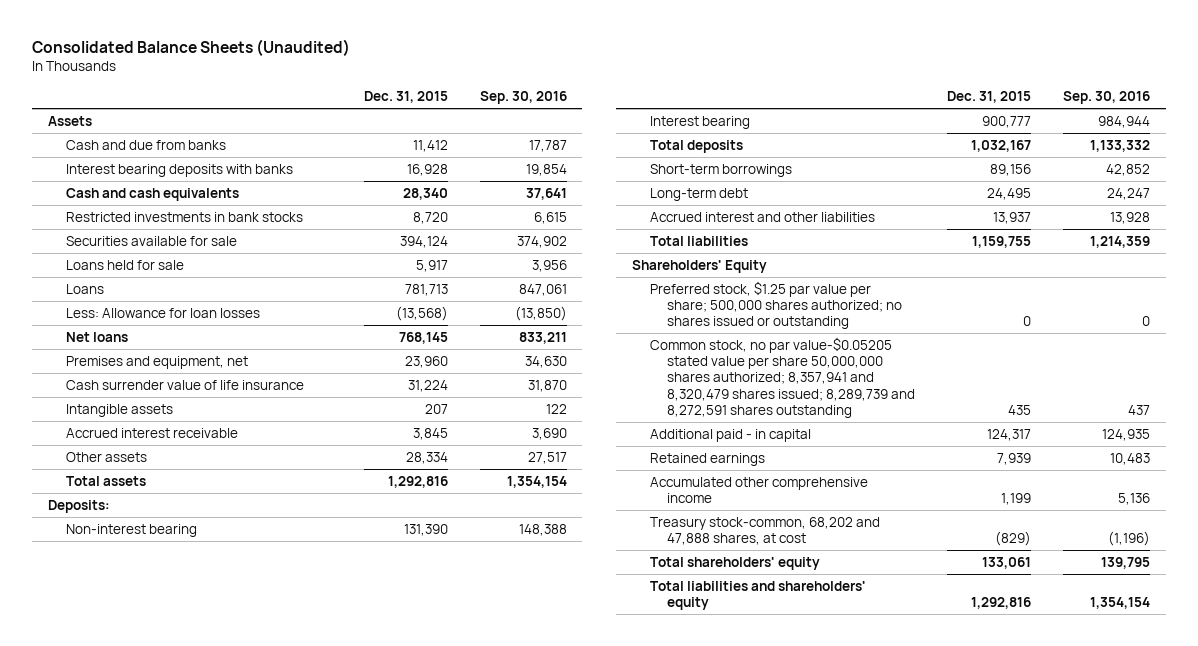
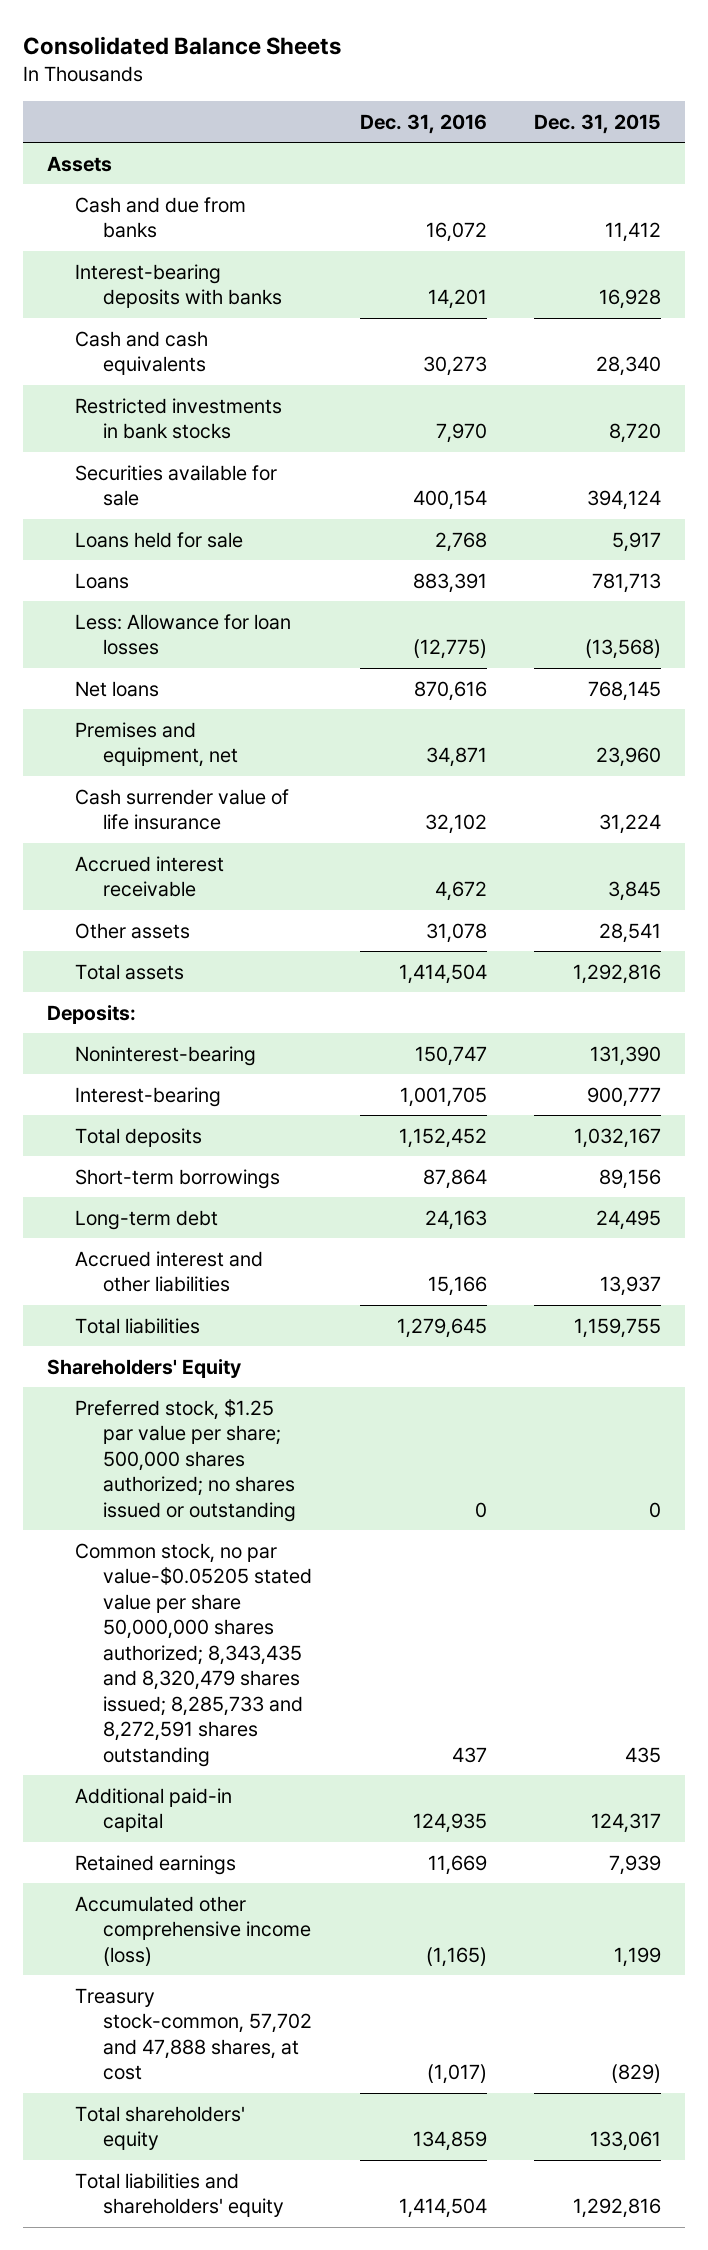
[32,39,351,57] Consolidated Balance Sheets (Unaudited) -> [22,36,341,56] Consolidated Balance Sheets
[479,91,567,105] Sep. 30, 2016 -> none
none -> [359,113,487,134] Dec. 31, 2016
[65,163,293,177] Interest bearing deposits with banks -> [74,263,282,309] Interest-bearing deposits with banks
[65,403,173,417] Intangible assets -> none
[405,451,448,464] 28,334 -> [599,922,662,943] 28,541
[65,523,197,537] Non-interest bearing -> [74,1045,256,1066] Noninterest-bearing
[649,115,750,129] Interest bearing -> [74,1086,221,1107] Interest-bearing
[649,336,916,418] Common stock, no par value-$0.05205 stated value per share 50,000,000 shares authorized; 8,357,941 and 8,320,479 shares issued; 8,289,739 and 8,272,591 shares outstanding -> [74,1542,312,1767] Common stock, no par value-$0.05205 stated value per share 50,000,000 shares authorized; 8,343,435 and 8,320,479 shares issued; 8,285,733 and 8,272,591 shares outstanding
[649,428,811,442] Additional paid - in capital -> [74,1787,232,1833] Additional paid-in capital
[649,476,868,504] Accumulated other comprehensive income -> [74,1895,311,1966] Accumulated other comprehensive income (loss)
[649,516,880,546] Treasury stock-common, 68,202 and 47,888 shares, at cost -> [74,1987,312,2081] Treasury stock-common, 57,702 and 47,888 shares, at cost

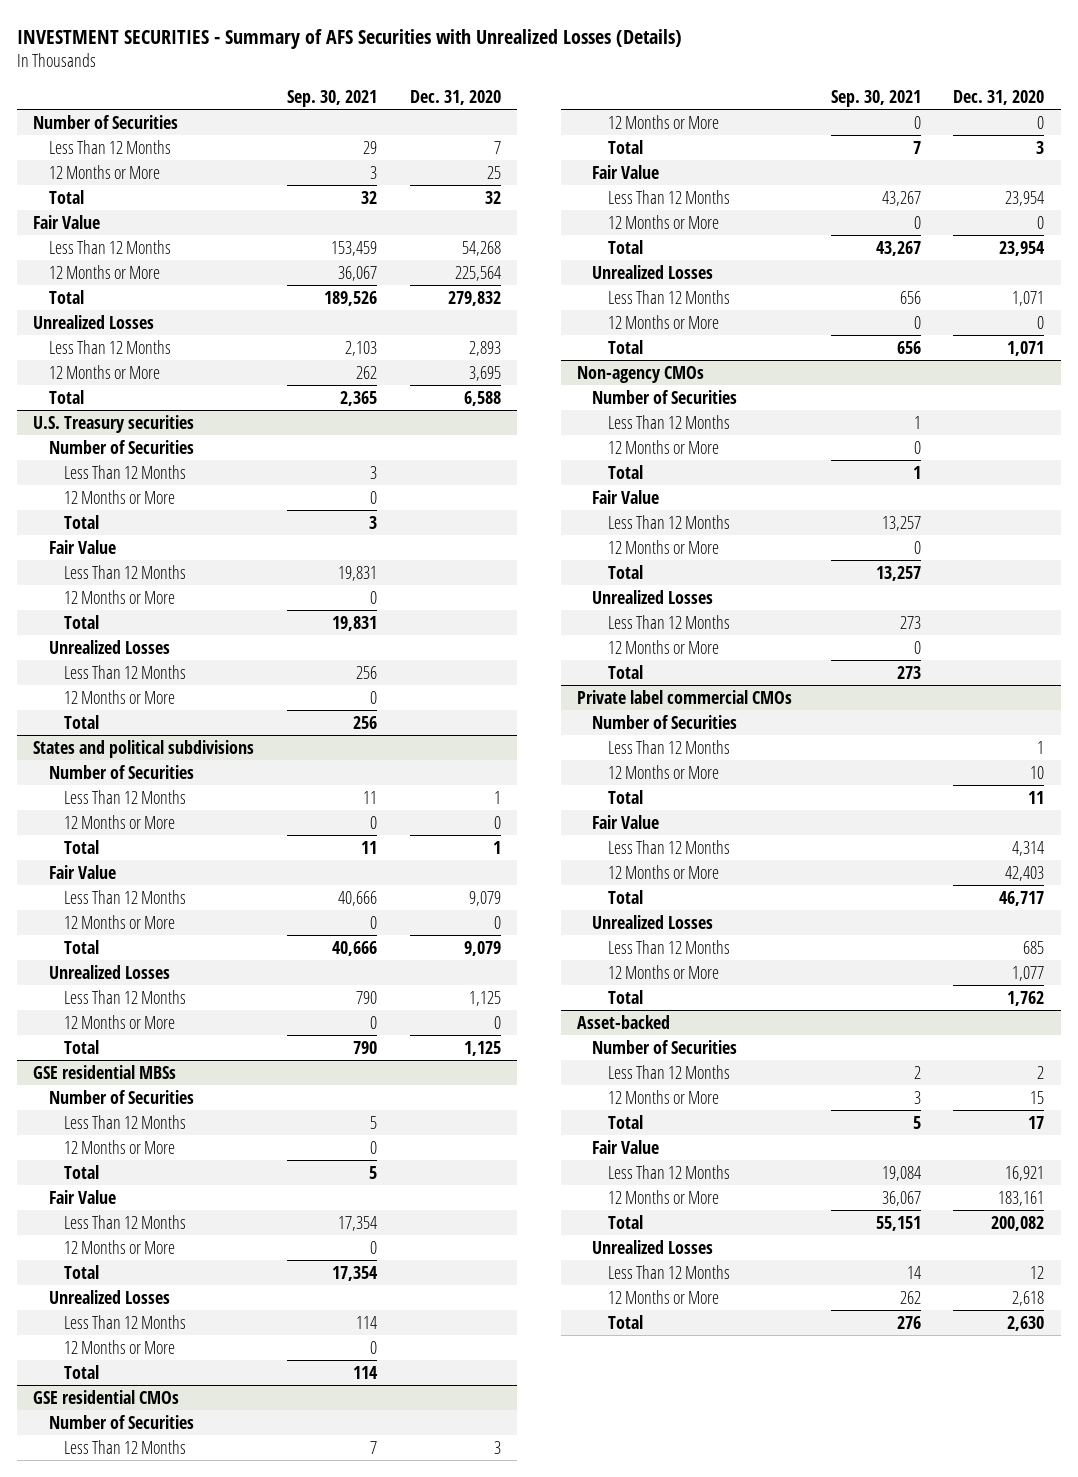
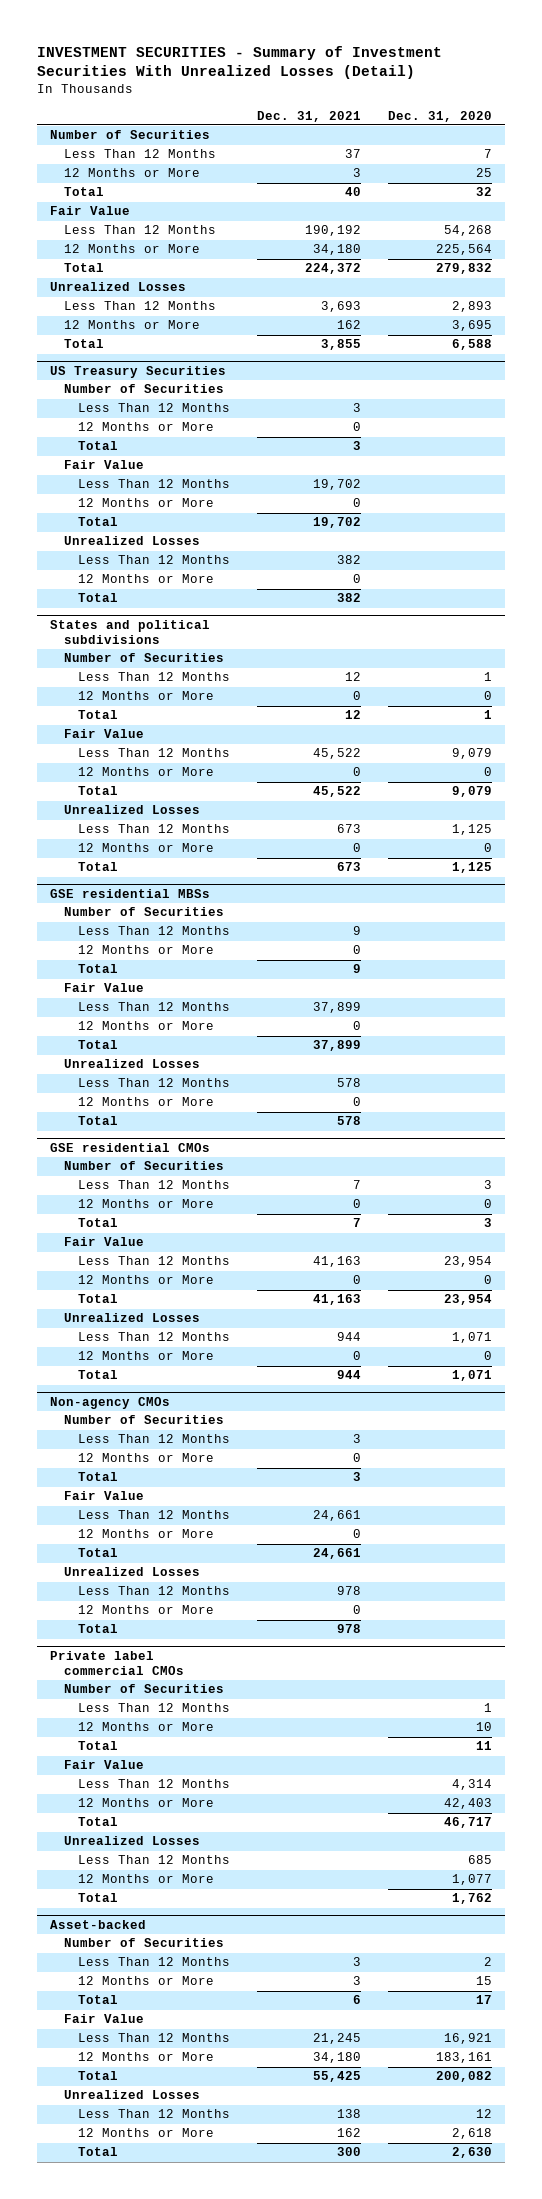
[16,28,682,49] INVESTMENT SECURITIES - Summary of AFS Securities with Unrealized Losses (Details) -> [36,45,442,80] INVESTMENT SECURITIES - Summary of Investment Securities With Unrealized Losses (Detail)
[286,90,377,108] Sep. 30, 2021 -> none
none -> [256,110,361,122] Dec. 31, 2021
[33,414,195,433] U.S. Treasury securities -> [50,366,227,379] US Treasury Securities

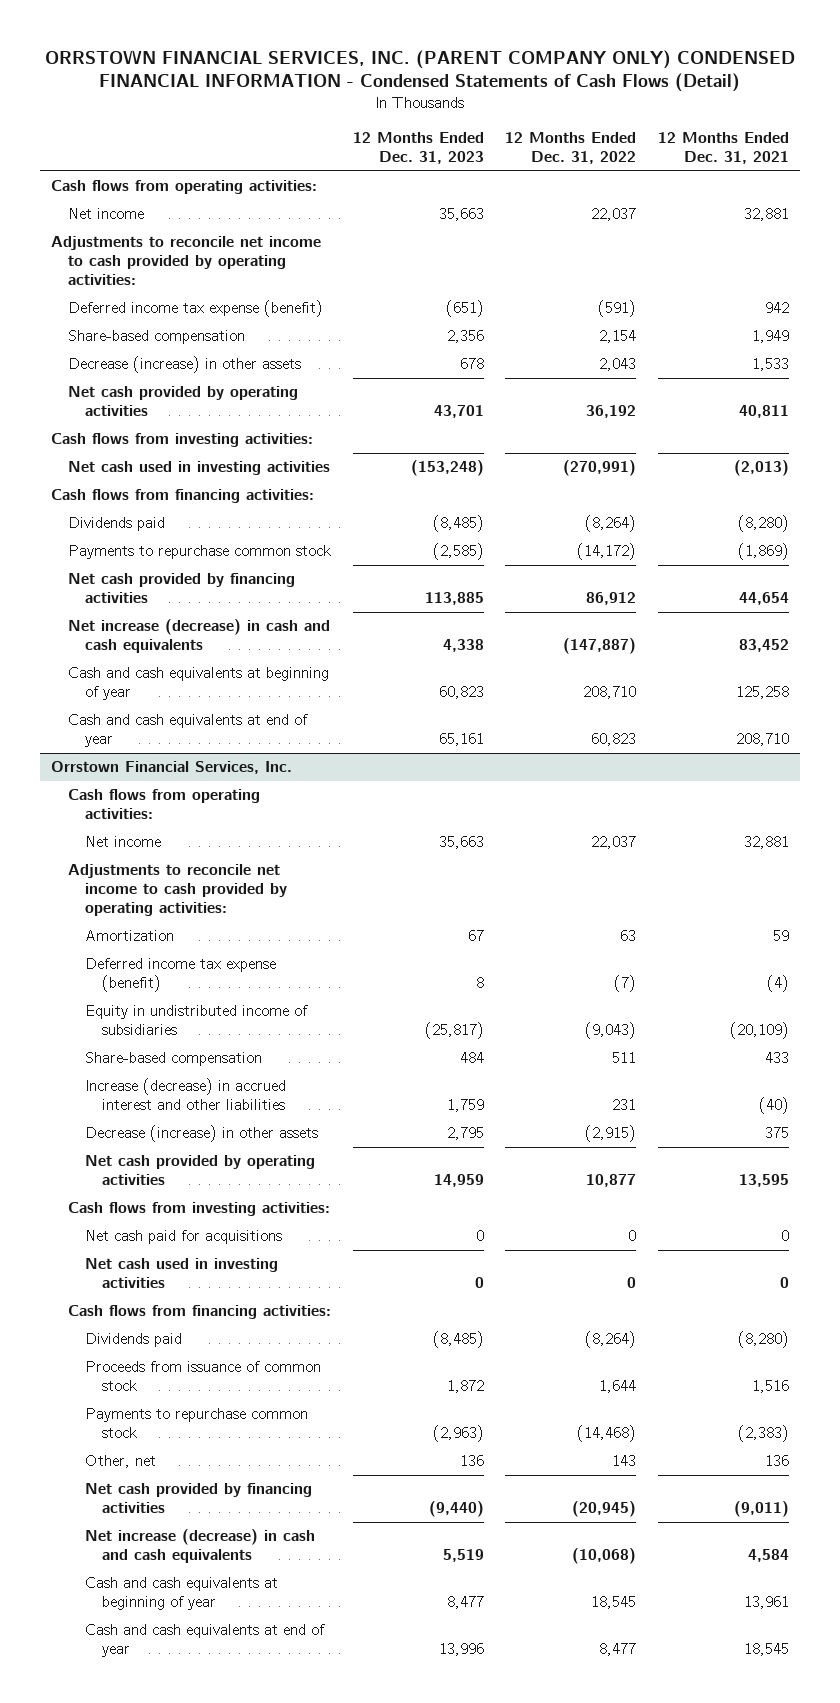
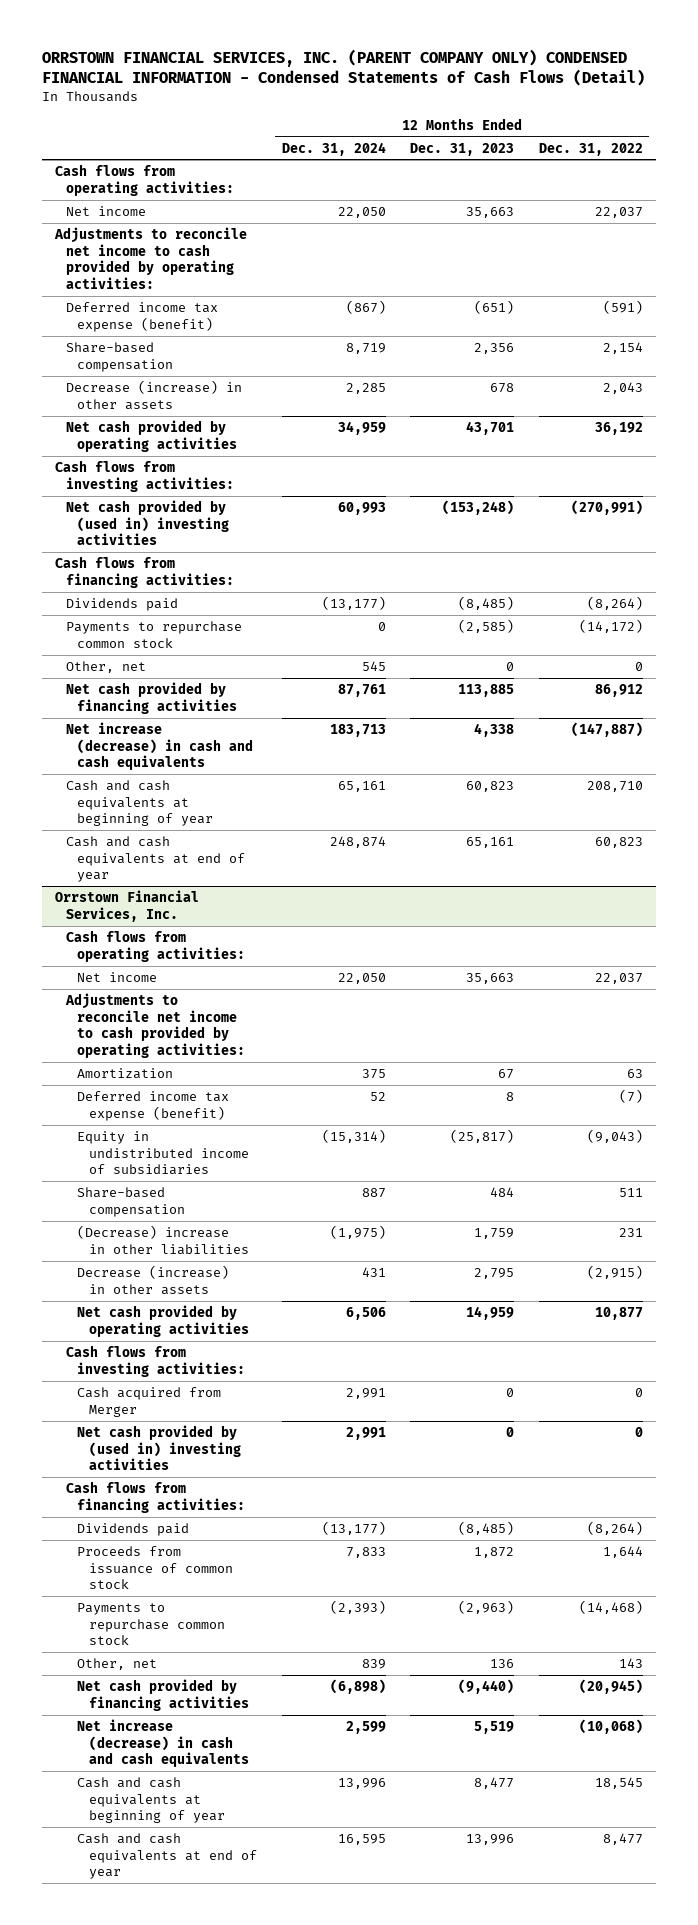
[658,132,790,164] 12 Months Ended Dec. 31, 2021 -> none
none -> [281,141,386,156] Dec. 31, 2024
[67,461,330,476] Net cash used in investing activities -> [66,499,230,546] Net cash provided by (used in) investing activities
none -> [66,660,147,673] Other, net
[85,1078,287,1111] Increase (decrease) in accrued interest and other liabilities -> [77,1224,249,1255] (Decrease) increase in other liabilities
[85,1230,283,1245] Net cash paid for acquisitions -> [77,1386,222,1417] Cash acquired from Merger
[85,1258,279,1289] Net cash used in investing activities -> [77,1424,241,1471] Net cash provided by (used in) investing activities

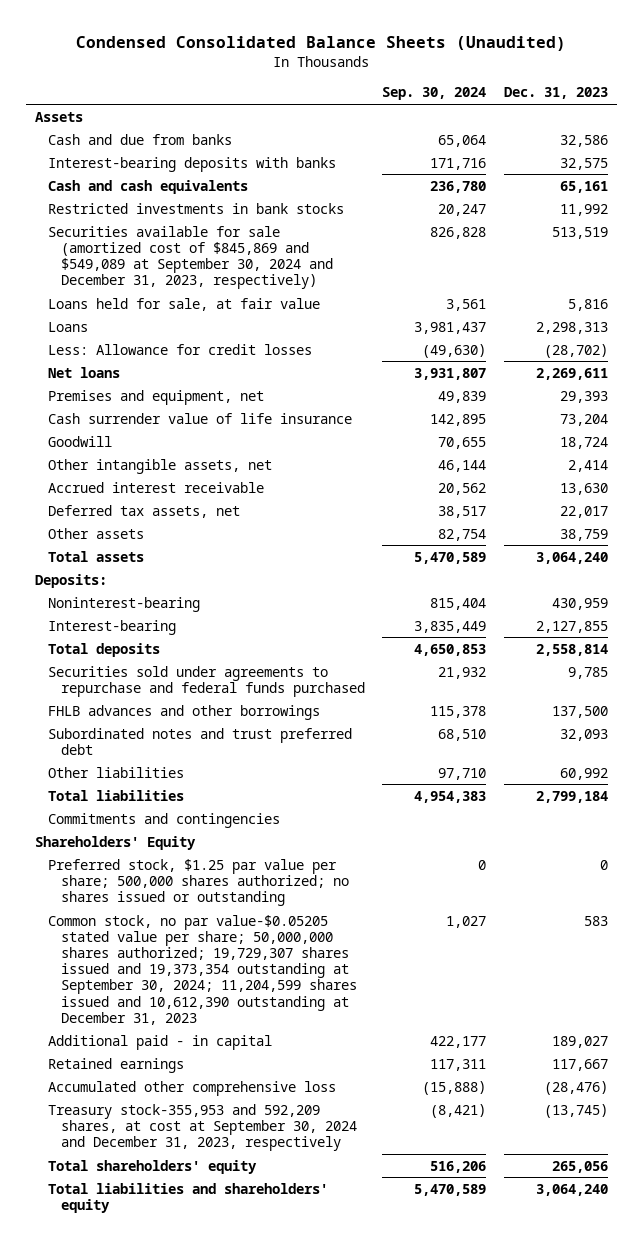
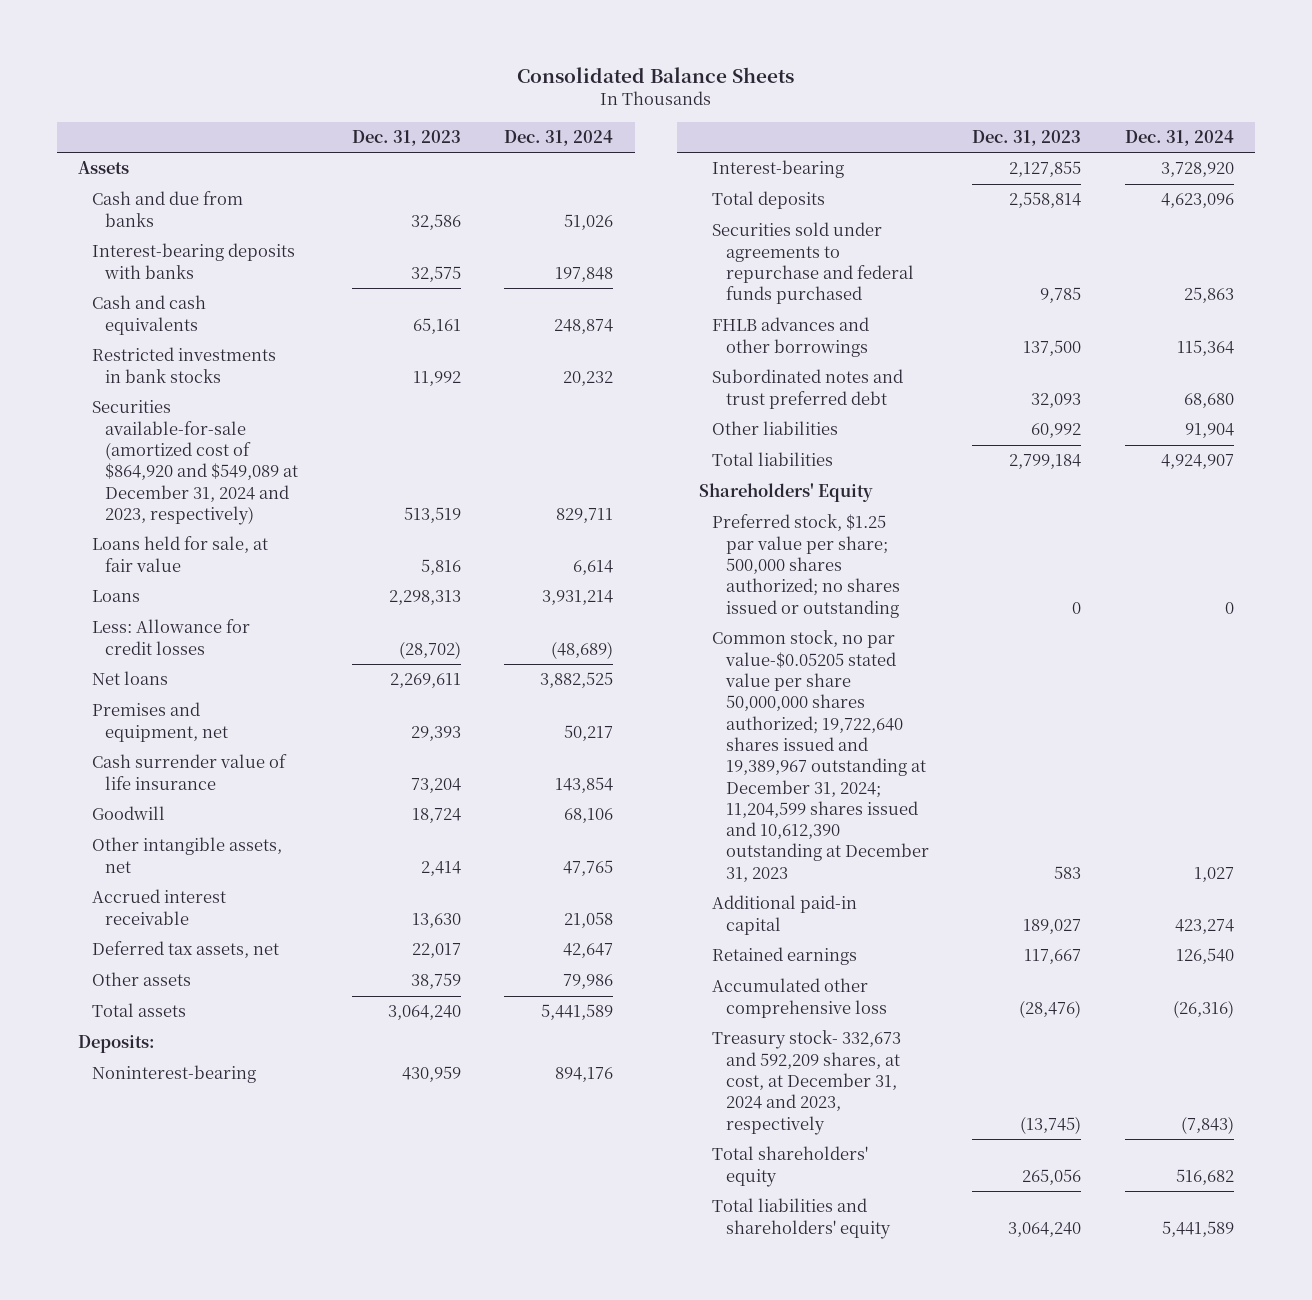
[76,35,567,51] Condensed Consolidated Balance Sheets (Unaudited) -> [516,66,794,83] Consolidated Balance Sheets
[382,87,487,101] Sep. 30, 2024 -> none
none -> [504,130,614,147] Dec. 31, 2024
[47,225,334,290] Securities available for sale (amortized cost of $845,869 and $549,089 at September 30, 2024 and December 31, 2023, respectively) -> [91,400,299,525] Securities available-for-sale (amortized cost of $864,920 and $549,089 at December 31, 2024 and 2023, respectively)
[47,812,280,828] Commitments and contingencies -> none
[47,914,358,1025] Common stock, no par value-$0.05205 stated value per share; 50,000,000 shares authorized; 19,729,307 shares issued and 19,373,354 outstanding at September 30, 2024; 11,204,599 shares issued and 10,612,390 outstanding at December 31, 2023 -> [712,630,929,882] Common stock, no par value-$0.05205 stated value per share 50,000,000 shares authorized; 19,722,640 shares issued and 19,389,967 outstanding at December 31, 2024; 11,204,599 shares issued and 10,612,390 outstanding at December 31, 2023
[47,1034,272,1050] Additional paid - in capital -> [712,895,858,935] Additional paid-in capital
[47,1103,358,1152] Treasury stock-355,953 and 592,209 shares, at cost at September 30, 2024 and December 31, 2023, respectively -> [712,1030,902,1135] Treasury stock- 332,673 and 592,209 shares, at cost, at December 31, 2024 and 2023, respectively

